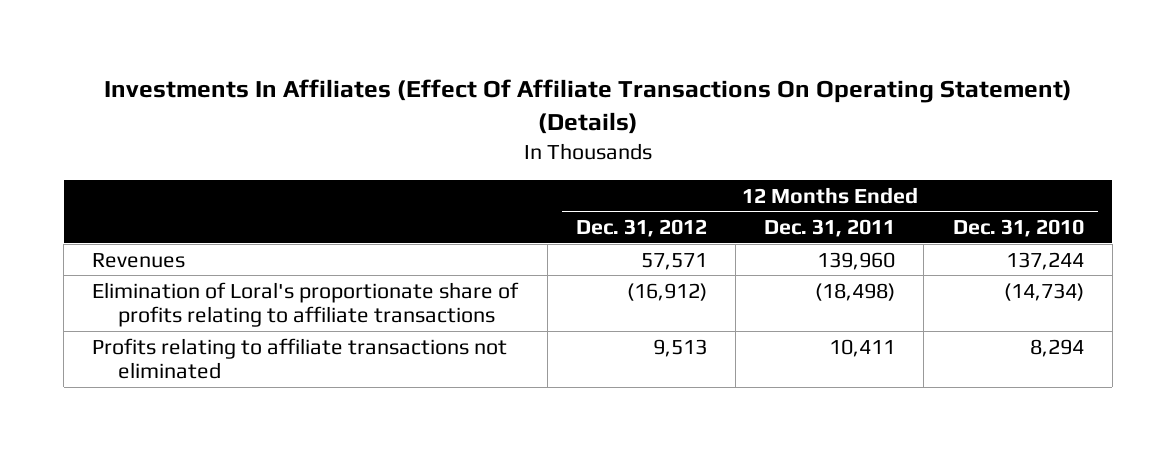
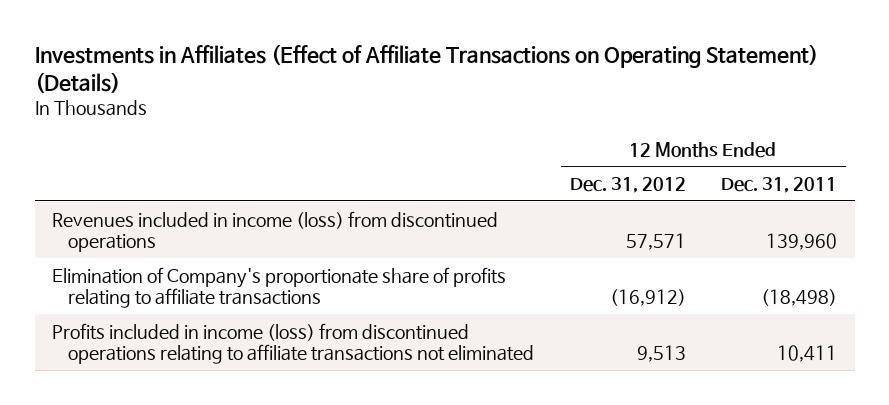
[104,78,1073,135] Investments In Affiliates (Effect Of Affiliate Transactions On Operating Statement) (Details) -> [34,44,818,94] Investments in Affiliates (Effect of Affiliate Transactions on Operating Statement) (Details)
[952,219,1084,238] Dec. 31, 2010 -> none
[92,252,186,268] Revenues -> [52,210,499,253] Revenues included in income (loss) from discontinued operations
[92,281,520,328] Elimination of Loral's proportionate share of profits relating to affiliate transactions -> [52,266,507,309] Elimination of Company's proportionate share of profits relating to affiliate transactions
[92,337,508,380] Profits relating to affiliate transactions not eliminated -> [52,322,535,365] Profits included in income (loss) from discontinued operations relating to affiliate transactions not eliminated

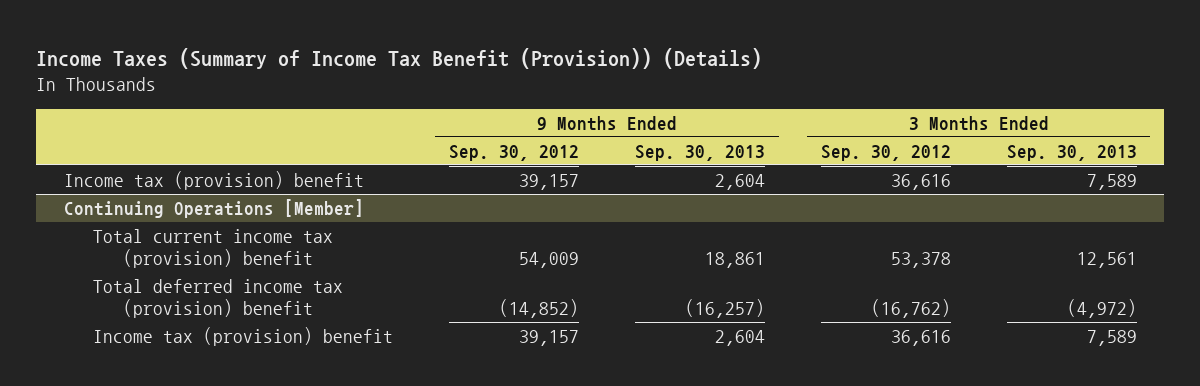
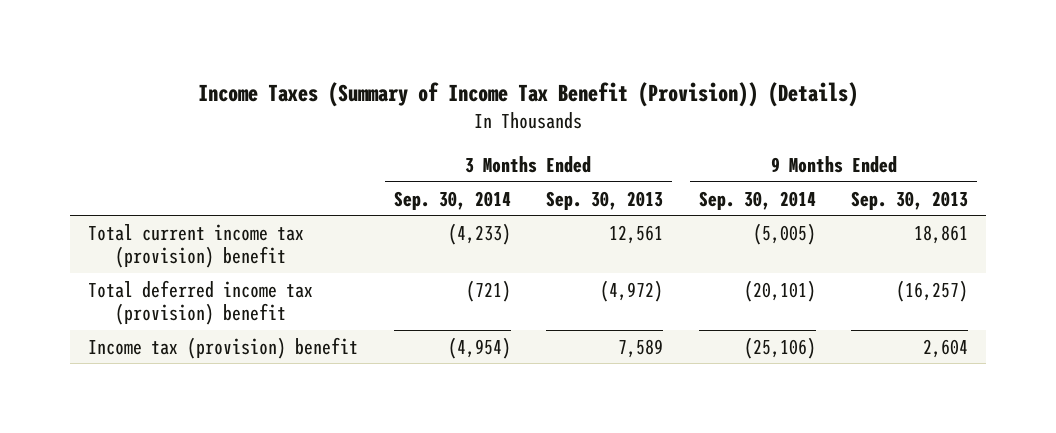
[449,144,580,161] Sep. 30, 2012 -> none
[820,144,951,161] Sep. 30, 2012 -> none
none -> [393,190,511,210] Sep. 30, 2014
none -> [698,190,816,210] Sep. 30, 2014
[63,170,364,190] Income tax (provision) benefit -> none
[63,198,364,218] Continuing Operations [Member] -> none

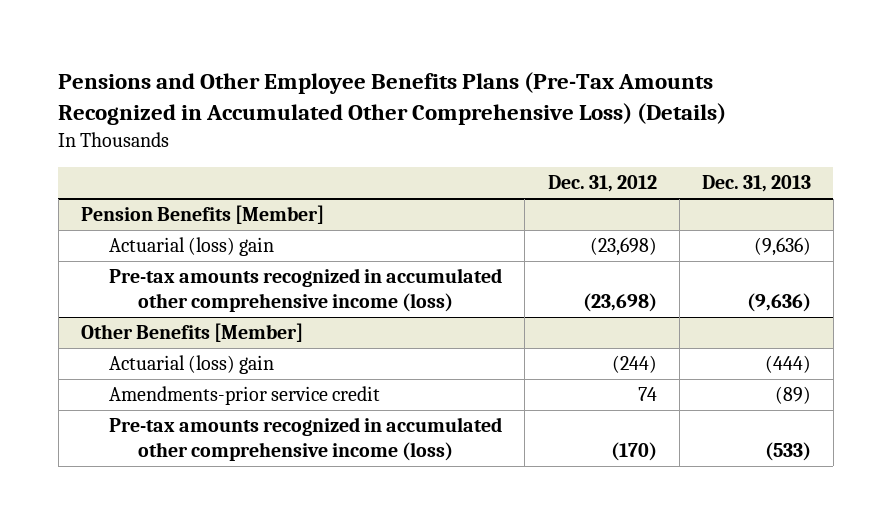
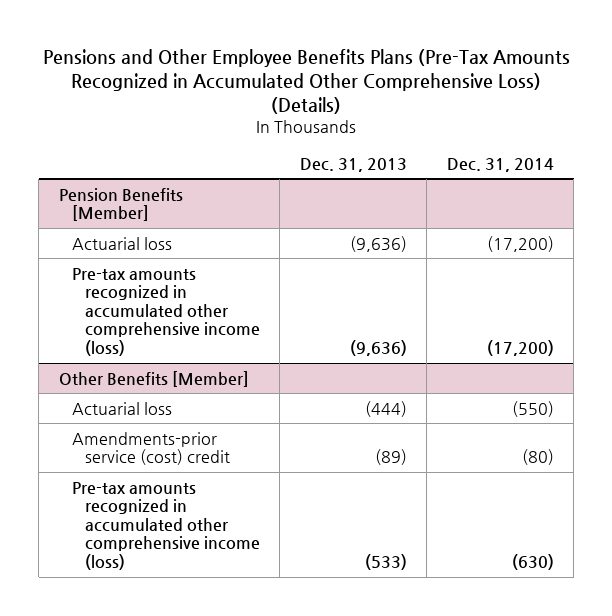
[547,175,657,193] Dec. 31, 2012 -> none
none -> [446,157,554,172] Dec. 31, 2014
[109,237,275,257] Actuarial (loss) gain -> [71,236,172,250] Actuarial loss
[109,355,275,375] Actuarial (loss) gain -> [71,401,172,415] Actuarial loss
[109,386,381,406] Amendments-prior service credit -> [71,431,230,466] Amendments-prior service (cost) credit

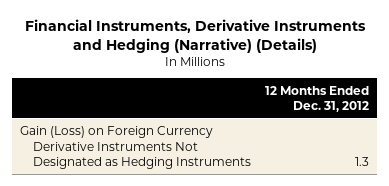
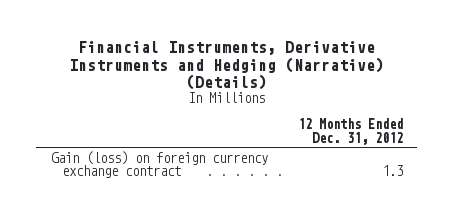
[19,126,251,169] Gain (Loss) on Foreign Currency Derivative Instruments Not Designated as Hedging Instruments -> [50,150,268,179] Gain (loss) on foreign currency exchange contract

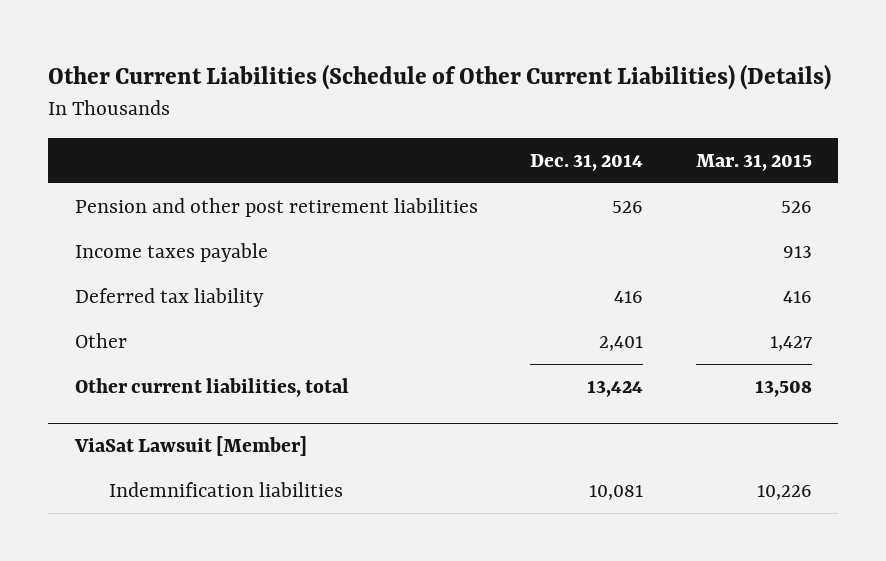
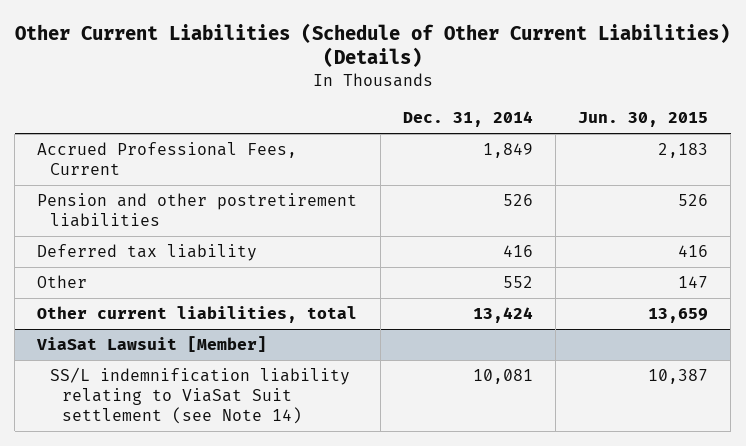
[695,153,812,171] Mar. 31, 2015 -> none
none -> [578,111,709,127] Jun. 30, 2015
[74,242,268,262] Income taxes payable -> none
none -> [37,142,298,176] Accrued Professional Fees, Current
[74,197,478,217] Pension and other post retirement liabilities -> [37,193,358,228] Pension and other postretirement liabilities
[599,335,644,351] 2,401 -> [502,276,533,289] 552
[109,481,344,497] Indemnification liabilities -> [49,367,350,425] SS/L indemnification liability relating to ViaSat Suit settlement (see Note 14)

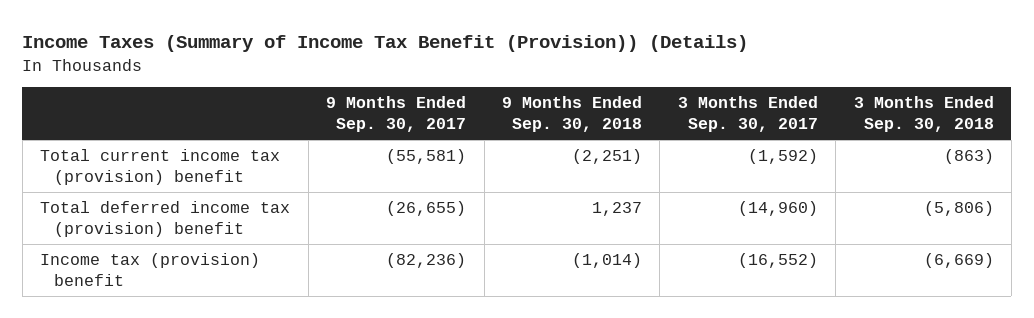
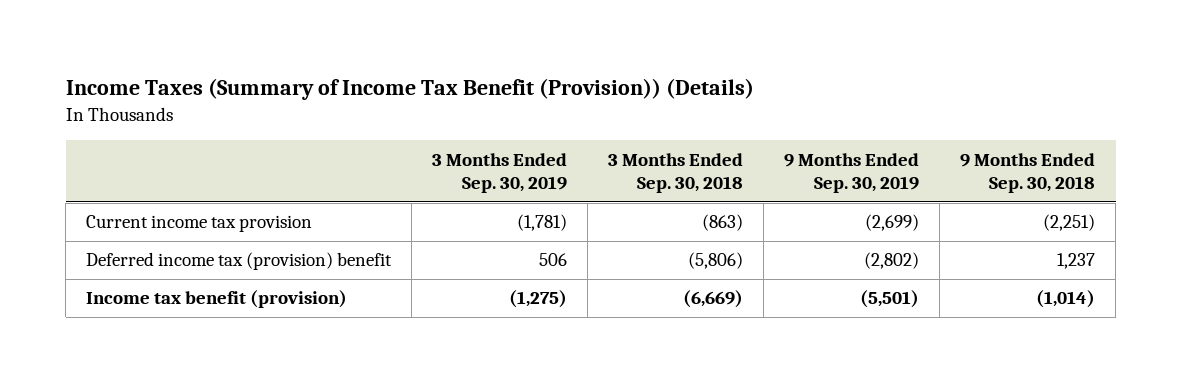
[326,95,467,133] 9 Months Ended Sep. 30, 2017 -> none
[677,95,818,133] 3 Months Ended Sep. 30, 2017 -> none
none -> [432,152,568,194] 3 Months Ended Sep. 30, 2019
none -> [784,152,920,194] 9 Months Ended Sep. 30, 2019
[40,148,281,186] Total current income tax (provision) benefit -> [86,215,313,233] Current income tax provision
[40,200,291,238] Total deferred income tax (provision) benefit -> [86,252,393,271] Deferred income tax (provision) benefit
[40,252,261,287] Income tax (provision) benefit -> [86,290,348,309] Income tax benefit (provision)

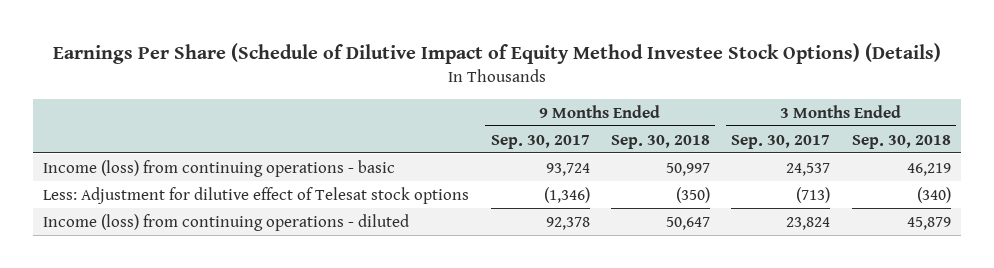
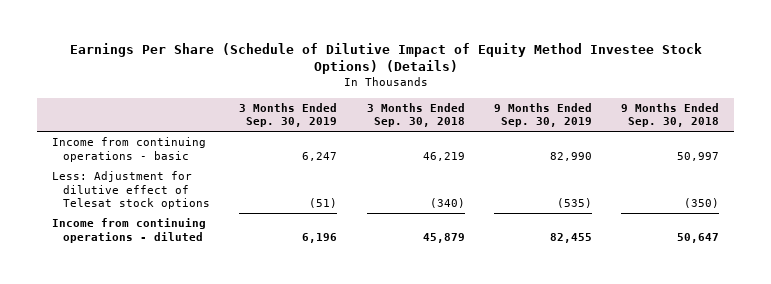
[490,134,590,149] Sep. 30, 2017 -> none
[731,134,831,149] Sep. 30, 2017 -> none
none -> [239,102,338,128] 3 Months Ended Sep. 30, 2019
none -> [494,102,593,128] 9 Months Ended Sep. 30, 2019
[43,159,396,177] Income (loss) from continuing operations - basic -> [51,137,206,162] Income from continuing operations - basic
[43,213,410,231] Income (loss) from continuing operations - diluted -> [51,218,206,243] Income from continuing operations - diluted

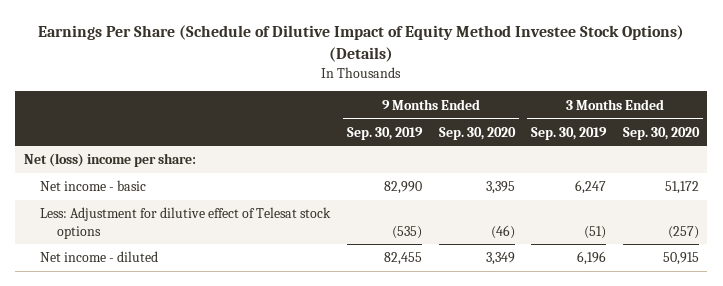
[366,102,465,128] 3 Months Ended Sep. 30, 2018 -> none
[621,102,720,128] 9 Months Ended Sep. 30, 2018 -> none
none -> [438,126,516,140] Sep. 30, 2020
none -> [623,126,701,140] Sep. 30, 2020
none -> [23,153,196,168] Net (loss) income per share:
[51,137,206,162] Income from continuing operations - basic -> [40,180,147,192] Net income - basic
[51,218,206,243] Income from continuing operations - diluted -> [40,251,159,263] Net income - diluted

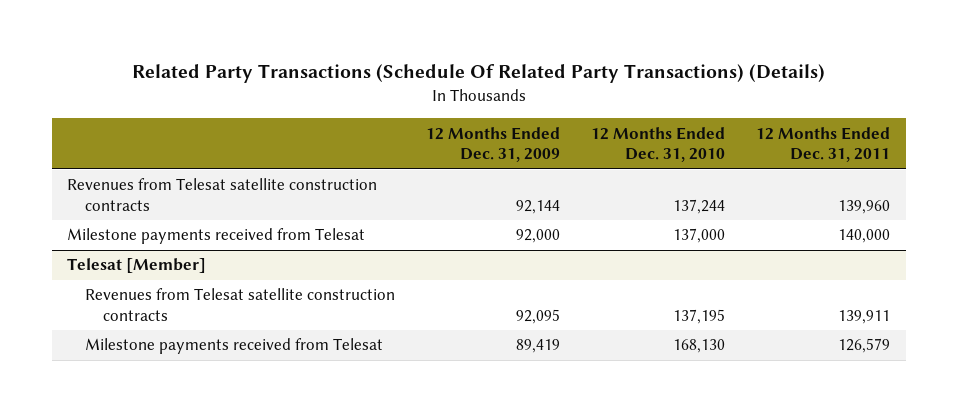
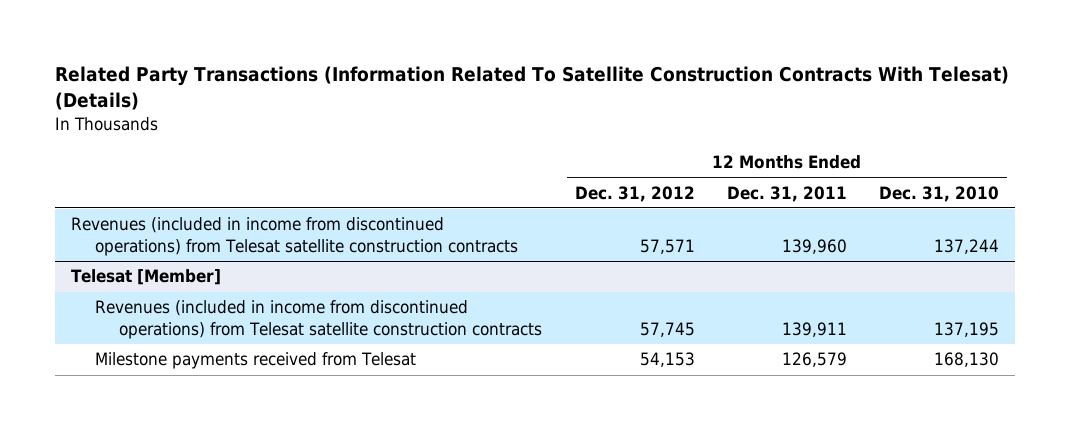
[131,64,825,84] Related Party Transactions (Schedule Of Related Party Transactions) (Details) -> [55,66,1010,111] Related Party Transactions (Information Related To Satellite Construction Contracts With Telesat) (Details)
[426,126,561,163] 12 Months Ended Dec. 31, 2009 -> none
none -> [574,185,695,202] Dec. 31, 2012
[67,228,366,245] Milestone payments received from Telesat -> none
[67,178,378,212] Revenues from Telesat satellite construction contracts -> [71,217,519,257] Revenues (included in income from discontinued operations) from Telesat satellite construction contracts
[85,288,396,322] Revenues from Telesat satellite construction contracts -> [95,300,543,340] Revenues (included in income from discontinued operations) from Telesat satellite construction contracts

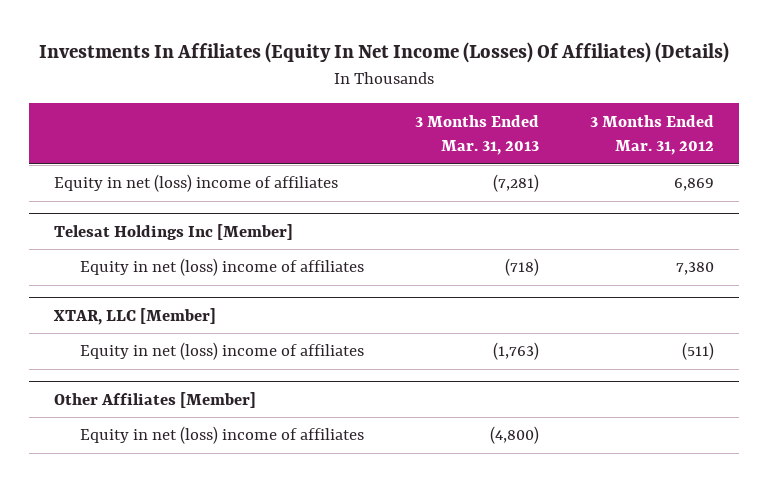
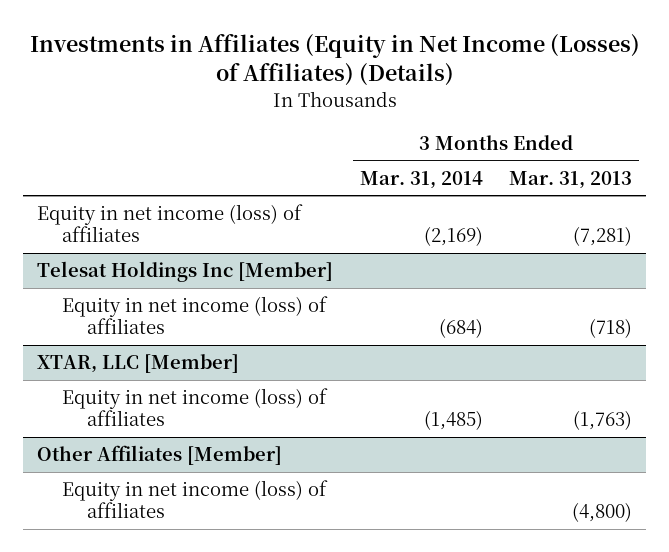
[38,42,729,64] Investments In Affiliates (Equity In Net Income (Losses) Of Affiliates) (Details) -> [29,34,640,87] Investments in Affiliates (Equity in Net Income (Losses) of Affiliates) (Details)
[589,114,714,156] 3 Months Ended Mar. 31, 2012 -> none
none -> [359,170,483,189] Mar. 31, 2014
[54,174,339,193] Equity in net (loss) income of affiliates -> [36,204,303,242] Equity in net income (loss) of affiliates
[80,258,365,277] Equity in net (loss) income of affiliates -> [61,296,328,334] Equity in net income (loss) of affiliates
[80,342,365,361] Equity in net (loss) income of affiliates -> [61,388,328,426] Equity in net income (loss) of affiliates
[80,426,365,445] Equity in net (loss) income of affiliates -> [61,480,328,518] Equity in net income (loss) of affiliates

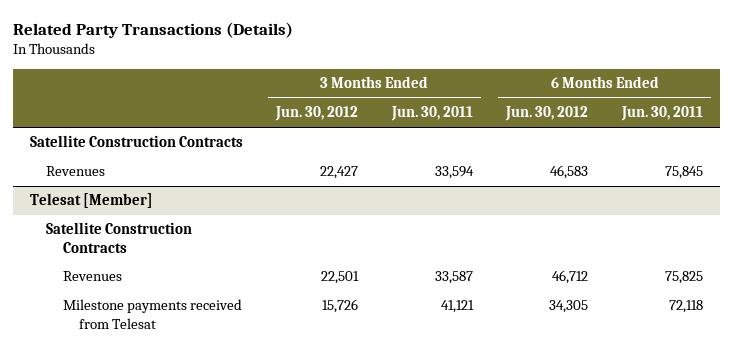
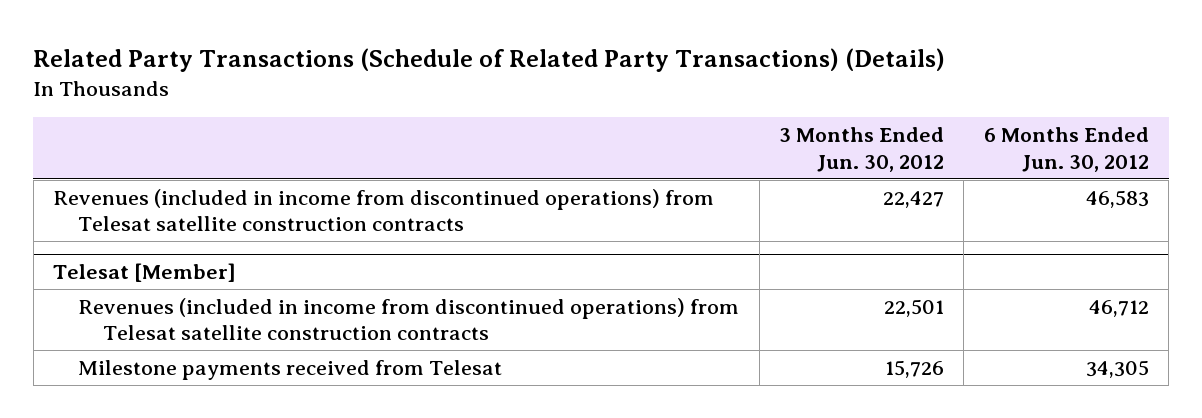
[12,22,293,39] Related Party Transactions (Details) -> [33,47,946,72] Related Party Transactions (Schedule of Related Party Transactions) (Details)
[390,106,473,122] Jun. 30, 2011 -> none
[620,106,703,122] Jun. 30, 2011 -> none
[29,135,243,148] Satellite Construction Contracts -> none
[46,166,106,177] Revenues -> [53,188,715,232] Revenues (included in income from discontinued operations) from Telesat satellite construction contracts
[46,222,193,253] Satellite Construction Contracts -> none
[62,271,122,282] Revenues -> [78,297,740,341] Revenues (included in income from discontinued operations) from Telesat satellite construction contracts

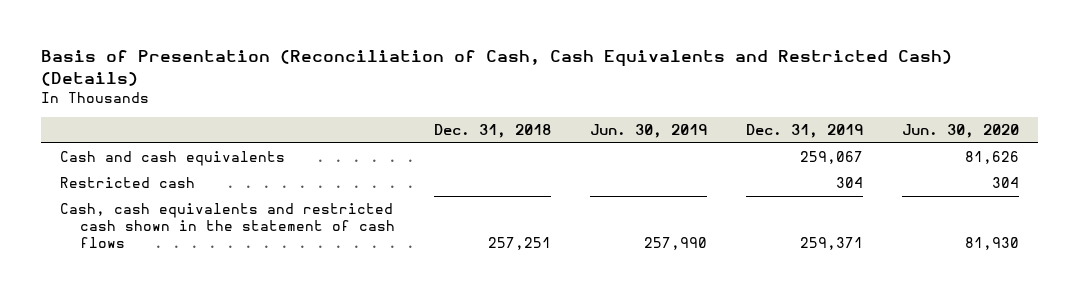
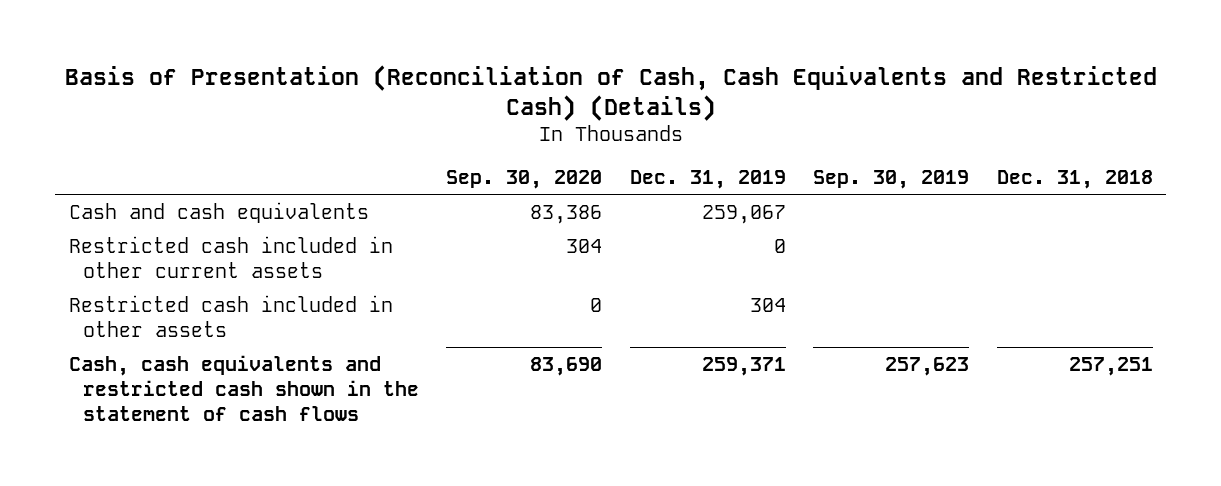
[589,124,707,139] Jun. 30, 2019 -> none
[901,124,1019,139] Jun. 30, 2020 -> none
none -> [446,170,603,190] Sep. 30, 2020
none -> [813,170,970,190] Sep. 30, 2019
none -> [68,235,393,278] Restricted cash included in other current assets
[60,177,196,189] Restricted cash -> [68,294,393,337] Restricted cash included in other assets

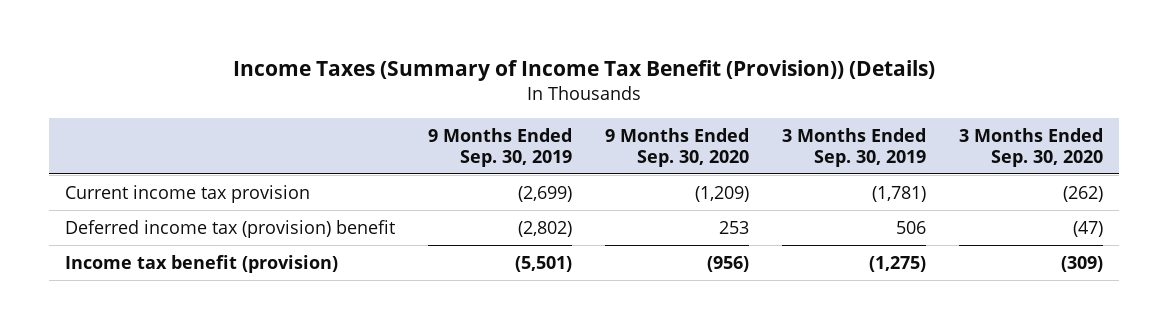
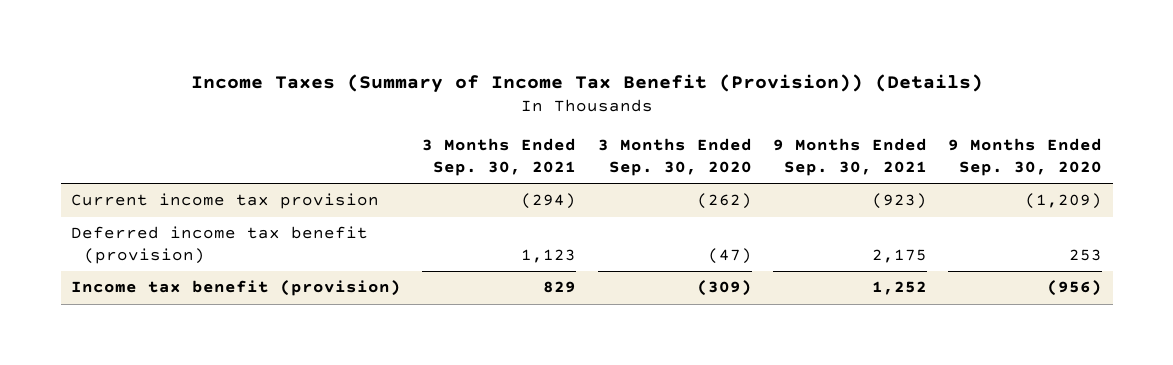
[427,127,572,167] 9 Months Ended Sep. 30, 2019 -> none
[781,127,926,167] 3 Months Ended Sep. 30, 2019 -> none
none -> [422,138,577,177] 3 Months Ended Sep. 30, 2021
none -> [772,138,927,177] 9 Months Ended Sep. 30, 2021
[65,219,396,238] Deferred income tax (provision) benefit -> [71,226,369,265] Deferred income tax benefit (provision)

